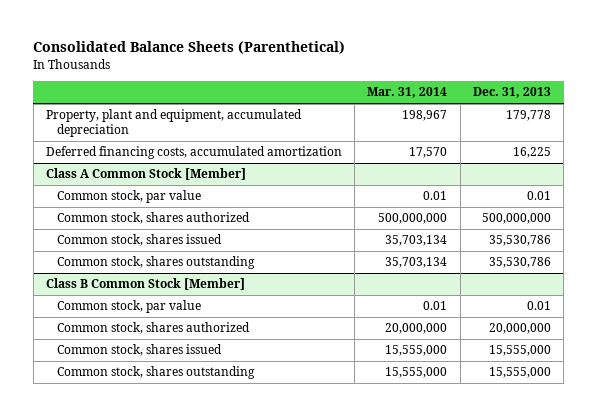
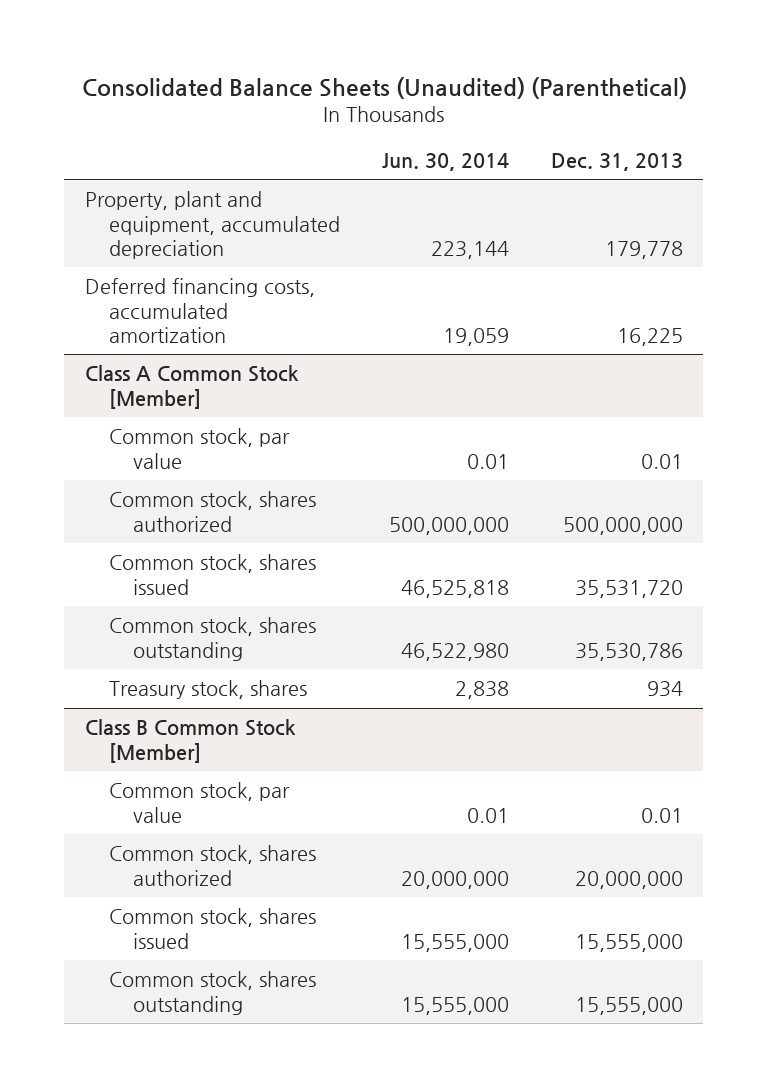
[33,41,346,55] Consolidated Balance Sheets (Parenthetical) -> [81,76,687,99] Consolidated Balance Sheets (Unaudited) (Parenthetical)
[367,87,448,99] Mar. 31, 2014 -> none
none -> [381,152,509,171] Jun. 30, 2014
[488,235,551,247] 35,530,786 -> [574,579,683,598] 35,531,720
none -> [109,680,308,700] Treasury stock, shares

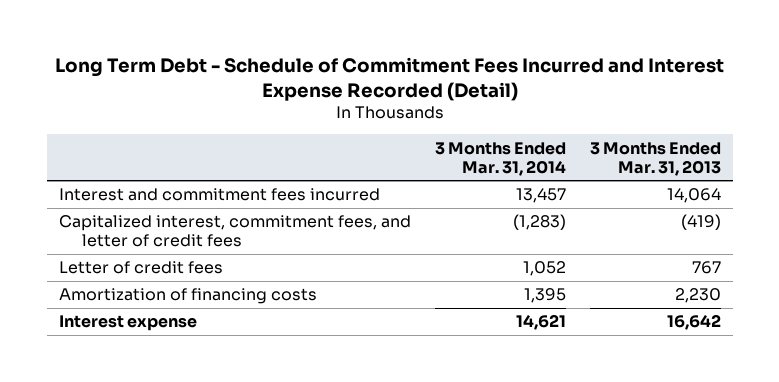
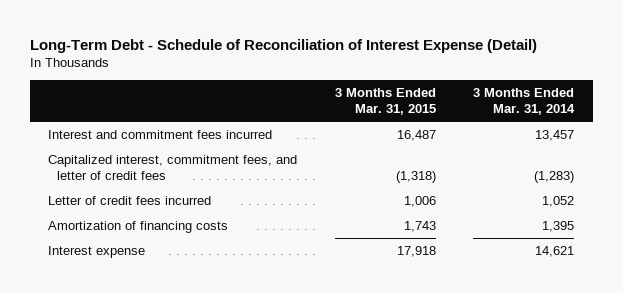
[54,56,724,101] Long Term Debt - Schedule of Commitment Fees Incurred and Interest Expense Recorded (Detail) -> [29,38,537,53] Long-Term Debt - Schedule of Reconciliation of Interest Expense (Detail)
[589,141,721,176] 3 Months Ended Mar. 31, 2013 -> none
none -> [334,87,436,115] 3 Months Ended Mar. 31, 2015
[58,261,223,275] Letter of credit fees -> [48,196,212,206] Letter of credit fees incurred

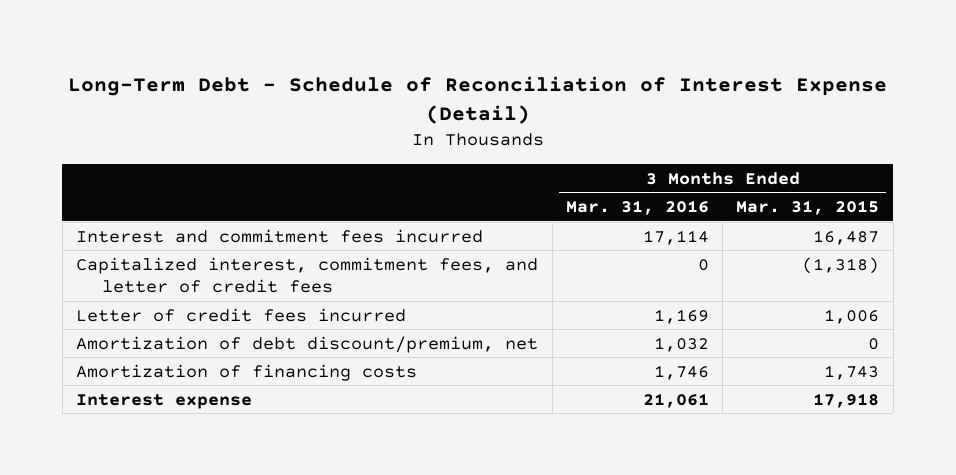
[473,87,576,115] 3 Months Ended Mar. 31, 2014 -> none
none -> [565,199,709,215] Mar. 31, 2016
none -> [76,335,539,353] Amortization of debt discount/premium, net

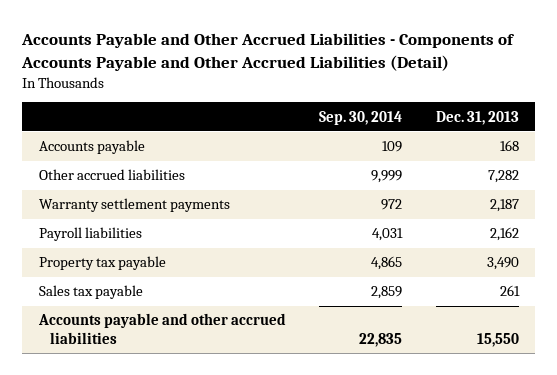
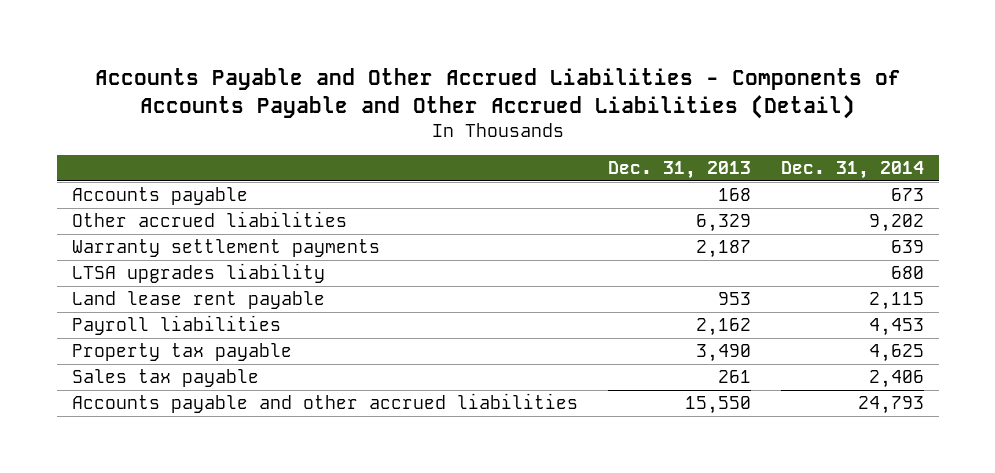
[319,110,403,125] Sep. 30, 2014 -> none
none -> [780,161,924,180] Dec. 31, 2014
[487,170,519,184] 7,282 -> [695,214,751,233] 6,329
none -> [71,263,325,284] LTSA upgrades liability
none -> [71,291,325,310] Land lease rent payable

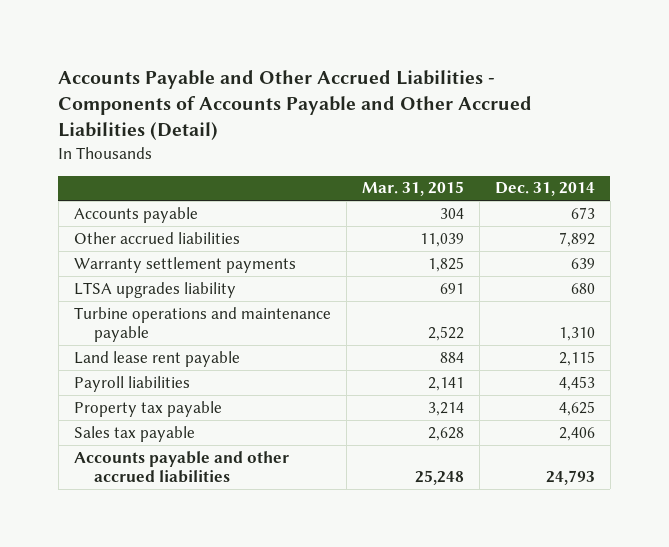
[607,161,751,180] Dec. 31, 2013 -> none
none -> [361,181,464,197] Mar. 31, 2015
[868,214,924,233] 9,202 -> [558,231,595,247] 7,892
none -> [73,306,331,343] Turbine operations and maintenance payable

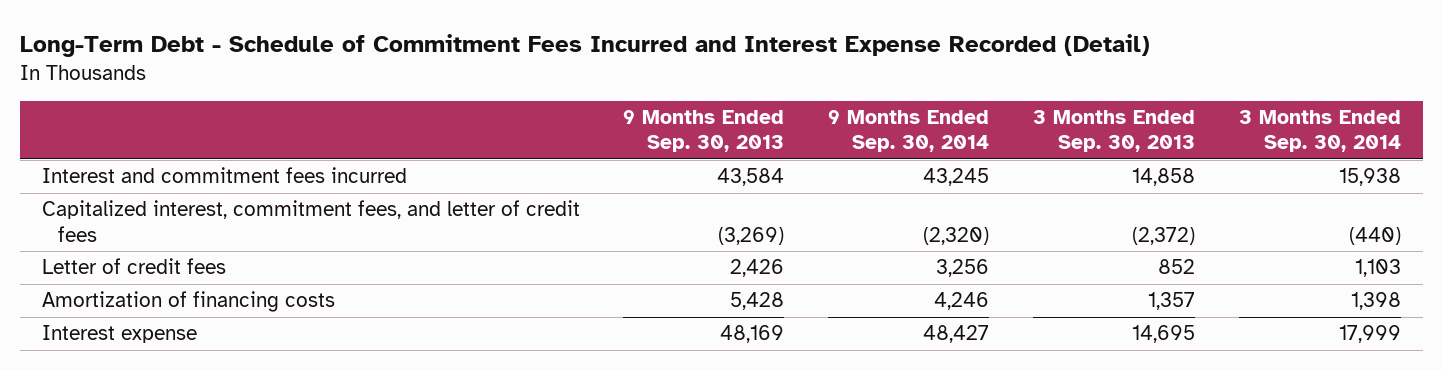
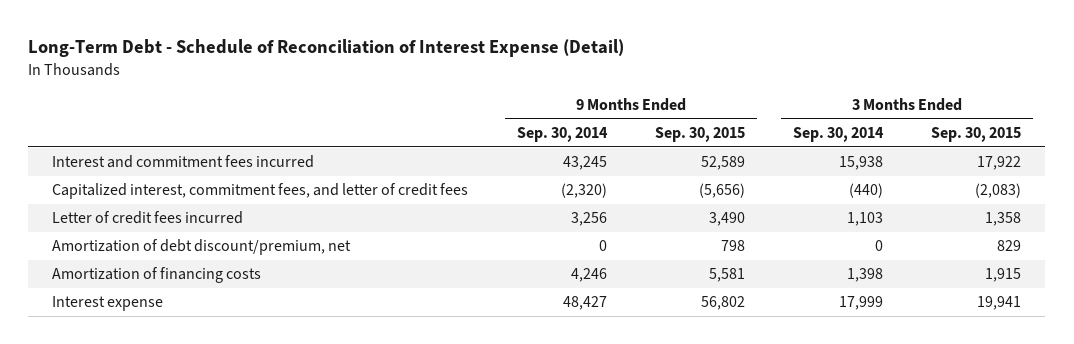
[19,33,1150,57] Long-Term Debt - Schedule of Commitment Fees Incurred and Interest Expense Recorded (Detail) -> [28,39,625,58] Long-Term Debt - Schedule of Reconciliation of Interest Expense (Detail)
[623,110,785,153] 9 Months Ended Sep. 30, 2013 -> none
[1033,110,1196,153] 3 Months Ended Sep. 30, 2013 -> none
none -> [654,126,745,142] Sep. 30, 2015
none -> [931,126,1022,142] Sep. 30, 2015
[41,258,226,275] Letter of credit fees -> [52,211,244,225] Letter of credit fees incurred
none -> [52,239,352,256] Amortization of debt discount/premium, net

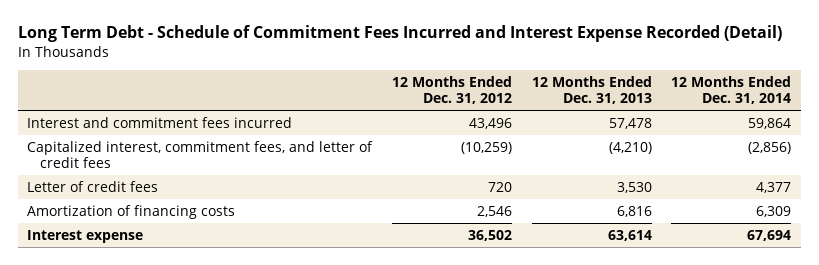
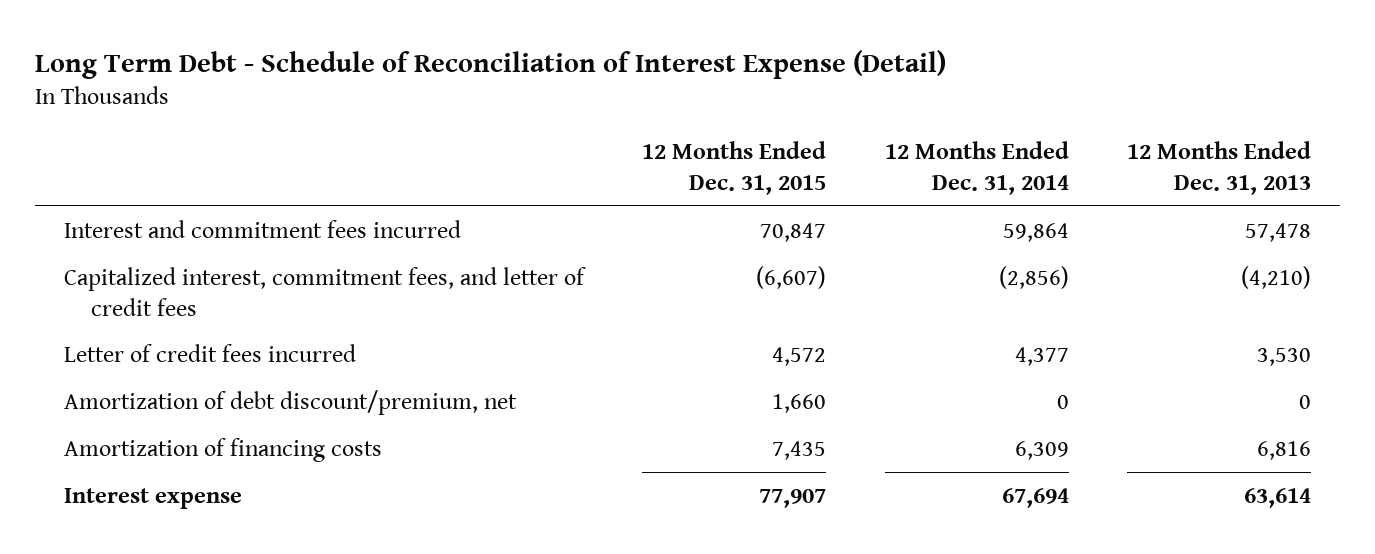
[17,25,782,43] Long Term Debt - Schedule of Commitment Fees Incurred and Interest Expense Recorded (Detail) -> [35,50,947,80] Long Term Debt - Schedule of Reconciliation of Interest Expense (Detail)
[391,75,512,105] 12 Months Ended Dec. 31, 2012 -> none
none -> [642,141,827,195] 12 Months Ended Dec. 31, 2015
[27,180,159,192] Letter of credit fees -> [64,343,357,362] Letter of credit fees incurred
none -> [64,389,518,415] Amortization of debt discount/premium, net

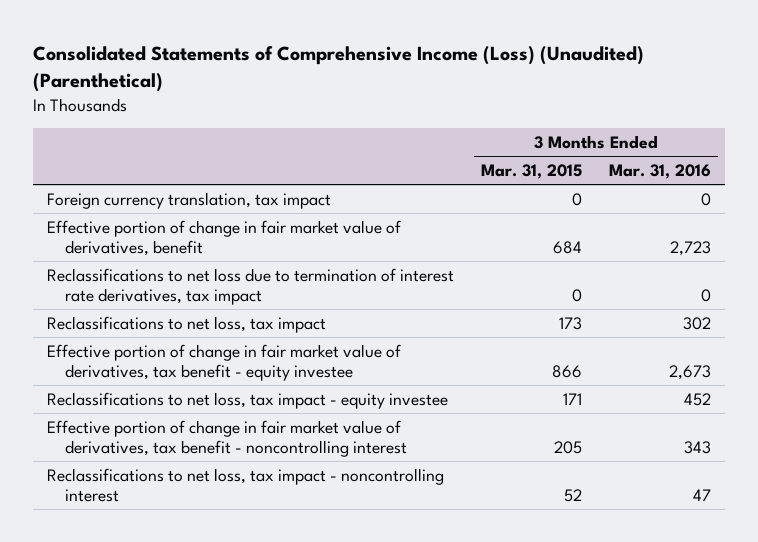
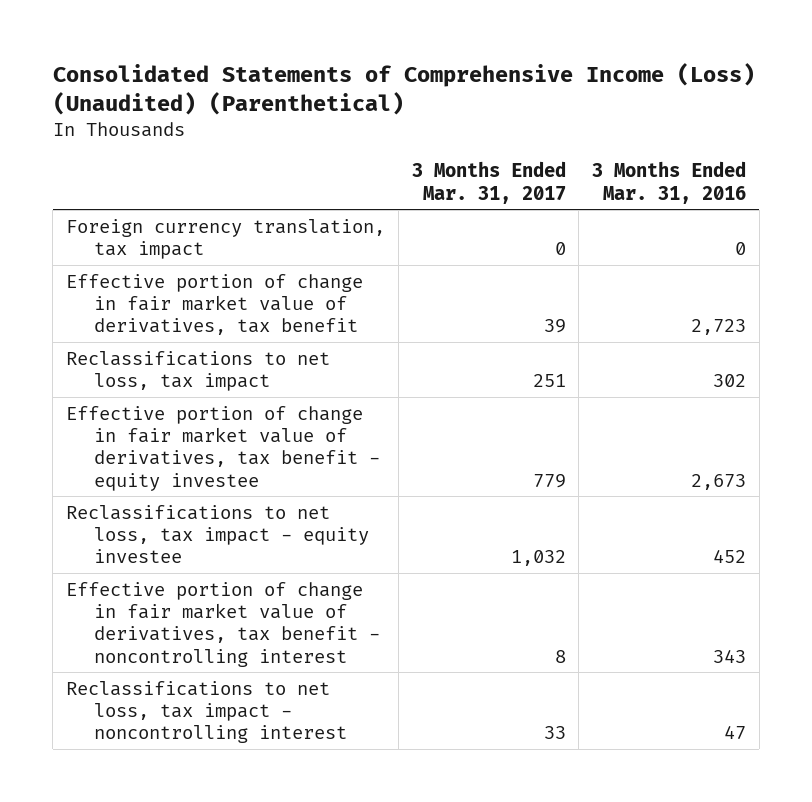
[481,164,583,180] Mar. 31, 2015 -> none
none -> [411,161,566,204] 3 Months Ended Mar. 31, 2017
[46,267,454,305] Reclassifications to net loss due to termination of interest rate derivatives, tax impact -> none
[46,219,401,256] Effective portion of change in fair market value of derivatives, benefit -> [66,273,364,336] Effective portion of change in fair market value of derivatives, tax benefit

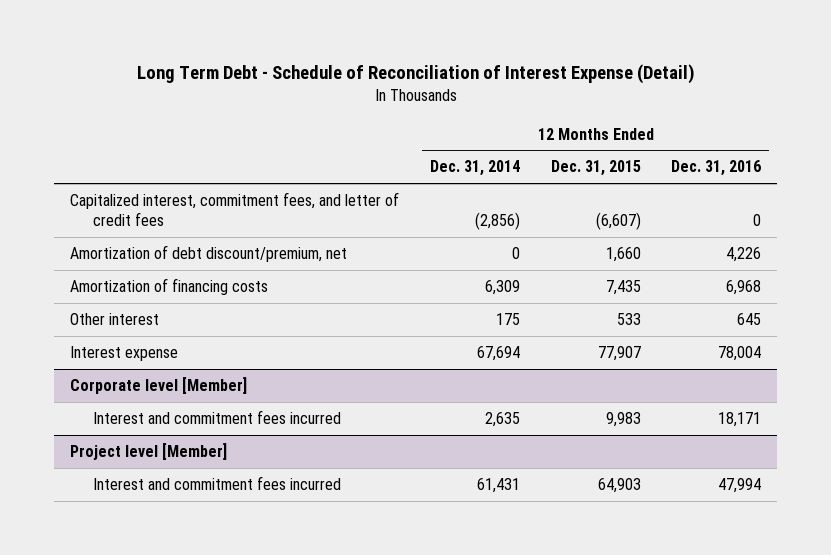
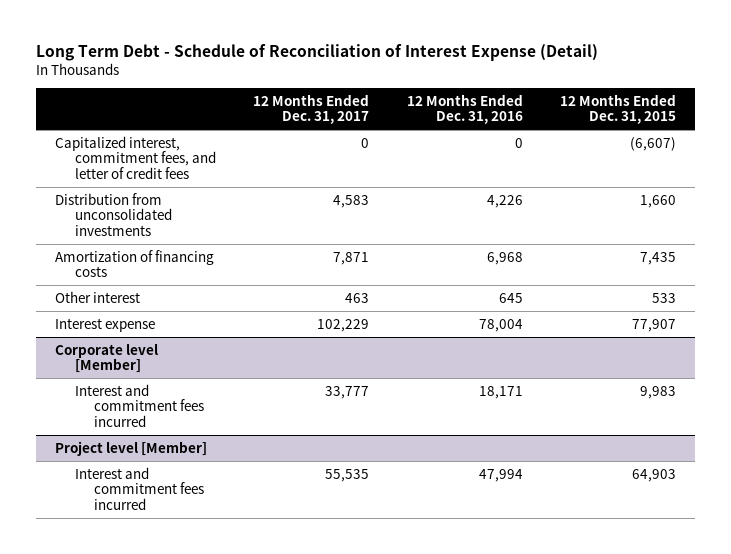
[429,160,520,177] Dec. 31, 2014 -> none
none -> [253,93,370,125] 12 Months Ended Dec. 31, 2017
[69,245,347,263] Amortization of debt discount/premium, net -> [54,192,172,236] Distribution from unconsolidated investments

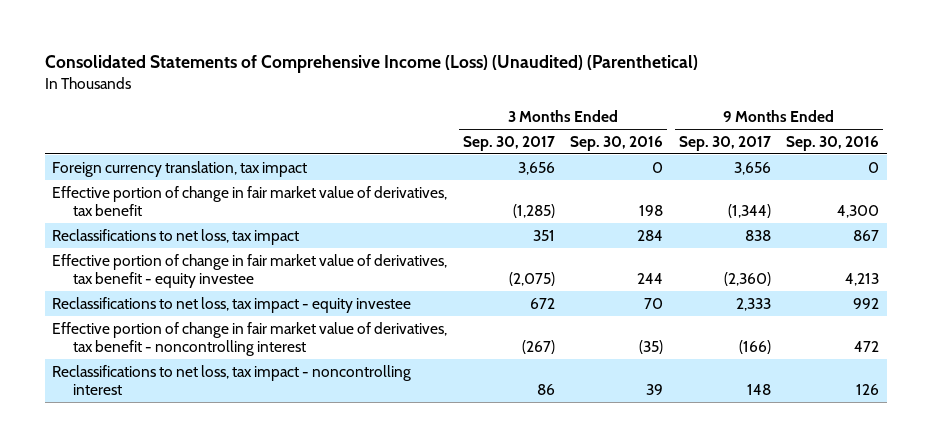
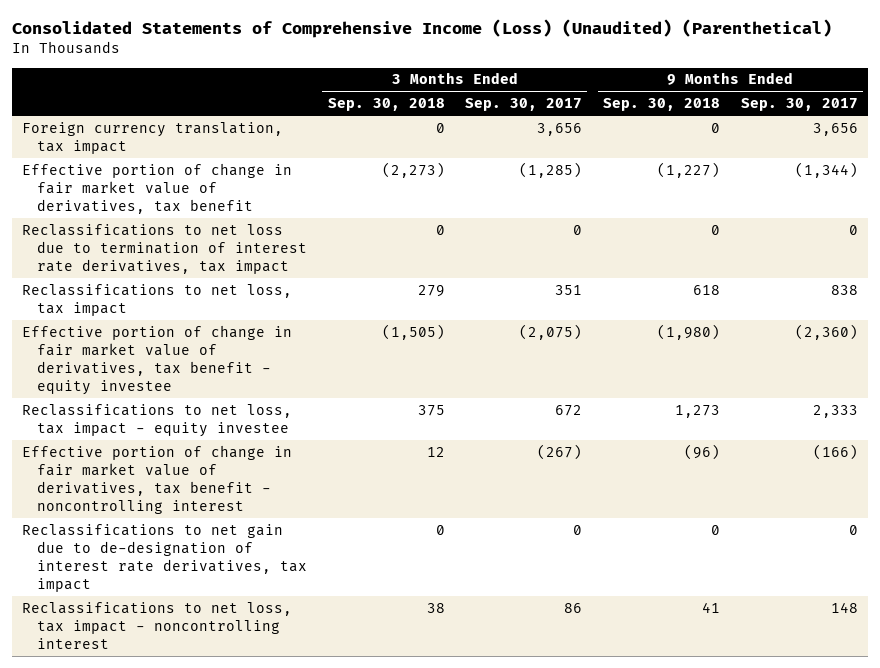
[570,135,664,151] Sep. 30, 2016 -> none
[786,135,880,151] Sep. 30, 2016 -> none
none -> [327,98,445,112] Sep. 30, 2018
none -> [602,98,720,112] Sep. 30, 2018
none -> [22,223,307,274] Reclassifications to net loss due to termination of interest rate derivatives, tax impact
none -> [22,523,307,592] Reclassifications to net gain due to de-designation of interest rate derivatives, tax impact

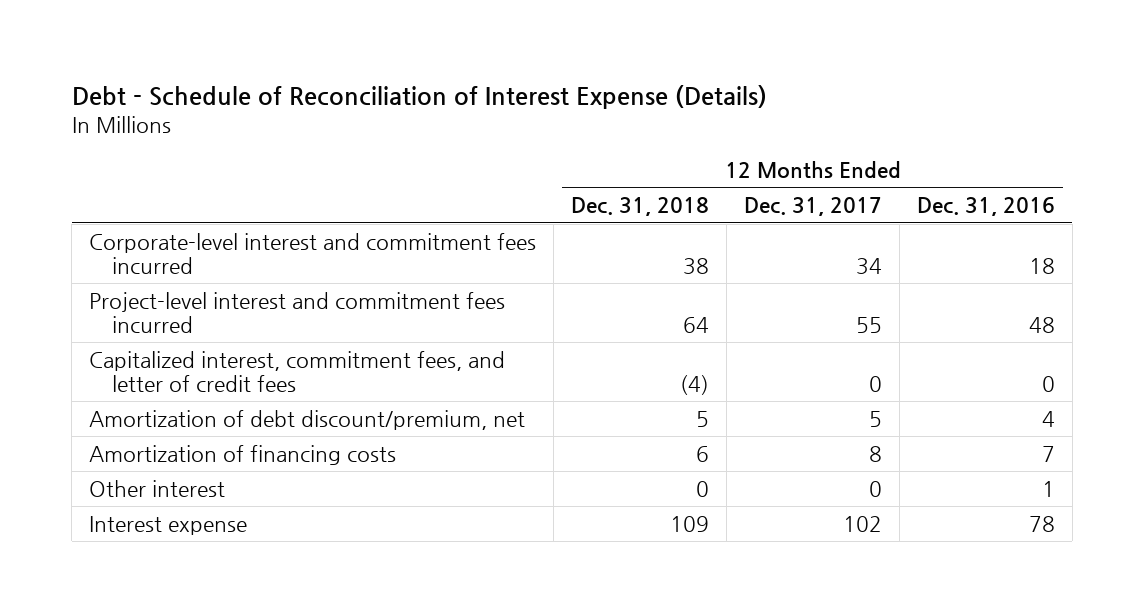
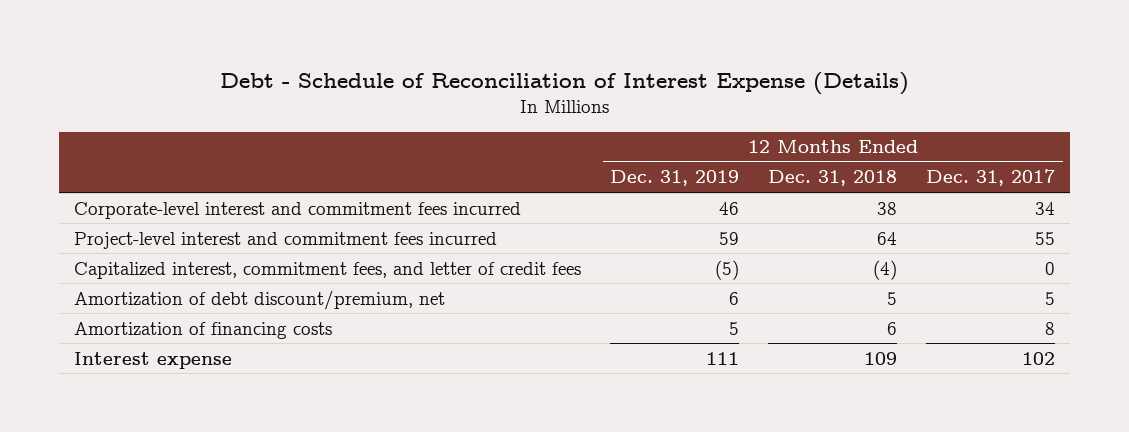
[916,197,1055,217] Dec. 31, 2016 -> none
none -> [610,170,740,187] Dec. 31, 2019
[89,479,226,497] Other interest -> none

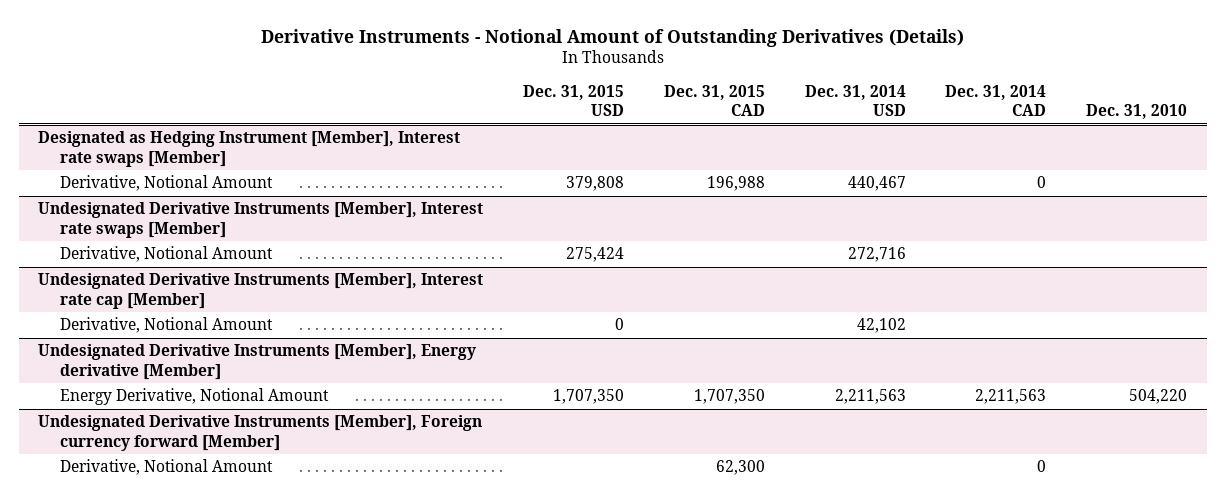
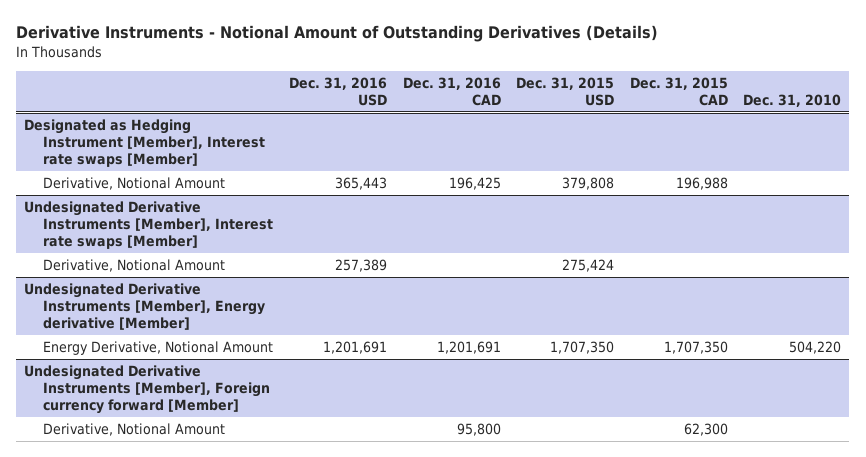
[804,85,906,117] Dec. 31, 2014 USD -> none
[945,85,1047,117] Dec. 31, 2014 CAD -> none
none -> [288,76,387,106] Dec. 31, 2016 USD
none -> [402,76,501,106] Dec. 31, 2016 CAD
[38,273,484,309] Undesignated Derivative Instruments [Member], Interest rate cap [Member] -> none
[59,317,273,334] Derivative, Notional Amount -> none

